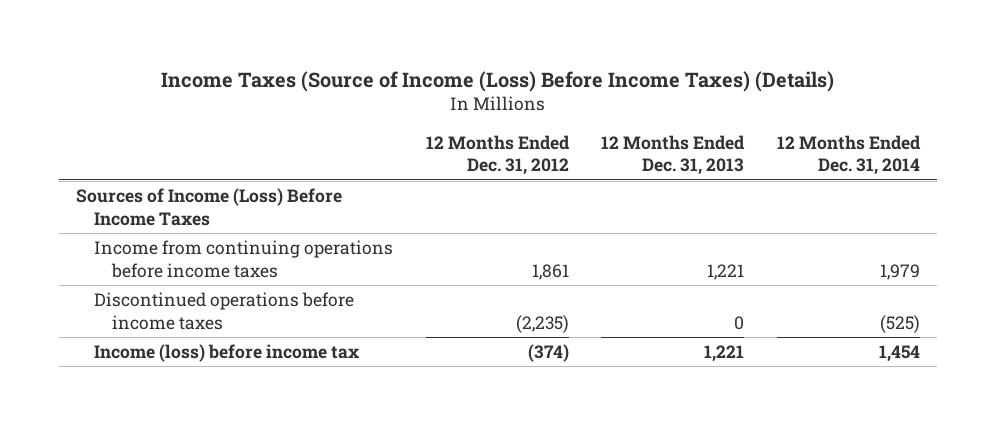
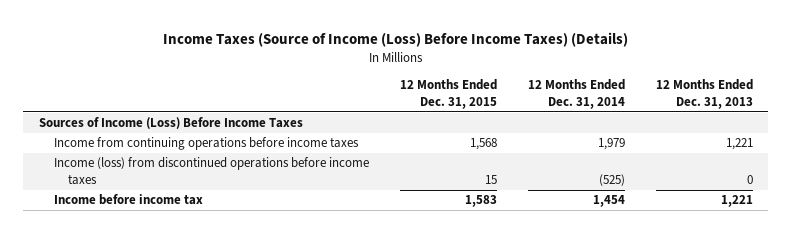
[425,134,570,176] 12 Months Ended Dec. 31, 2012 -> none
none -> [399,79,497,109] 12 Months Ended Dec. 31, 2015
[93,291,354,330] Discontinued operations before income taxes -> [53,157,369,186] Income (loss) from discontinued operations before income taxes
[93,343,359,362] Income (loss) before income tax -> [53,194,203,206] Income before income tax

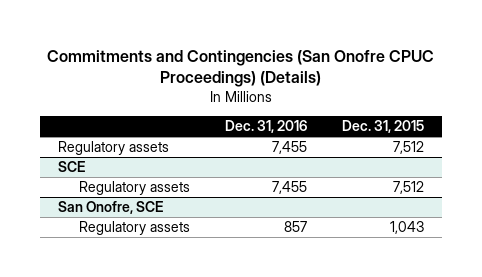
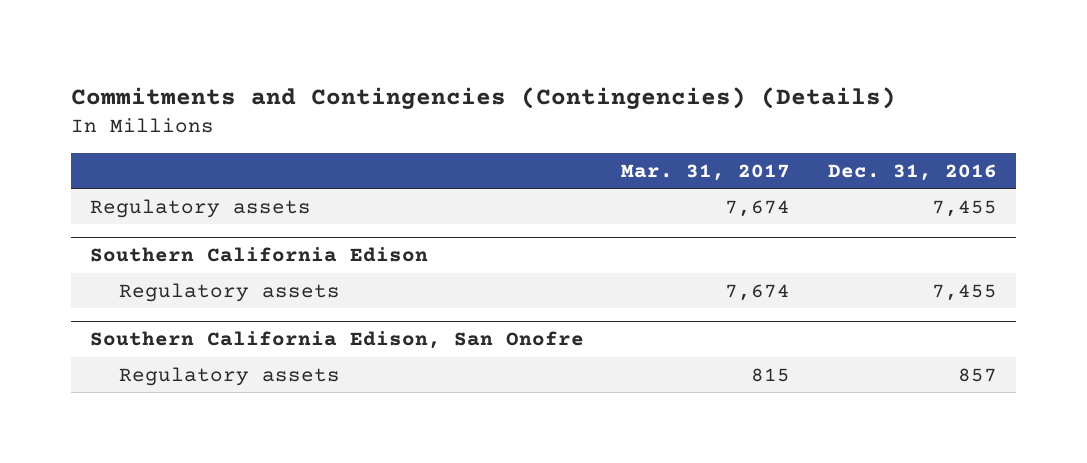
[46,49,434,88] Commitments and Contingencies (San Onofre CPUC Proceedings) (Details) -> [70,86,896,109] Commitments and Contingencies (Contingencies) (Details)
[342,120,425,134] Dec. 31, 2015 -> none
none -> [621,163,791,181] Mar. 31, 2017
[57,161,85,173] SCE -> [89,247,428,263] Southern California Edison
[57,201,163,215] San Onofre, SCE -> none
none -> [89,331,584,350] Southern California Edison, San Onofre

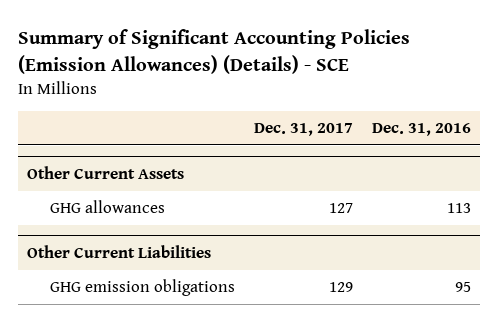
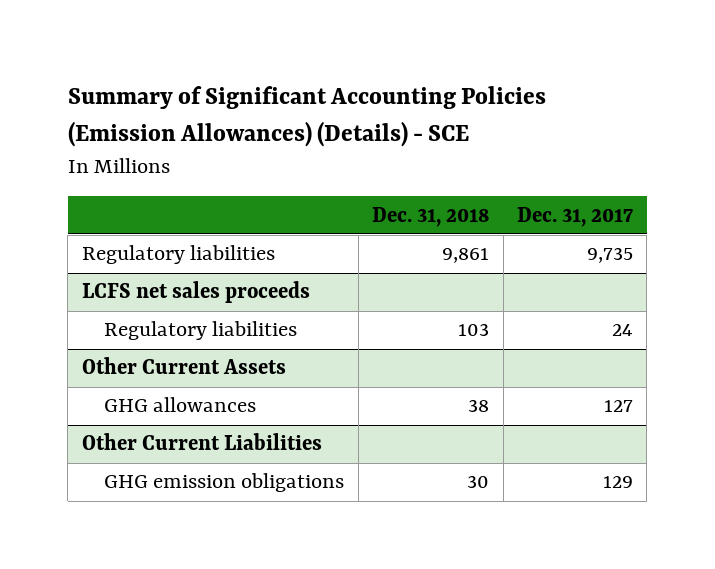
[371,123,471,137] Dec. 31, 2016 -> none
none -> [372,206,490,227] Dec. 31, 2018
none -> [81,245,275,265] Regulatory liabilities
none -> [81,281,310,304] LCFS net sales proceeds
none -> [104,321,298,341] Regulatory liabilities

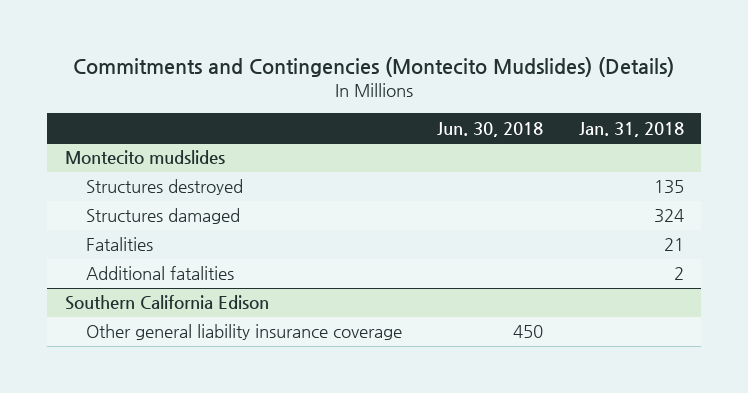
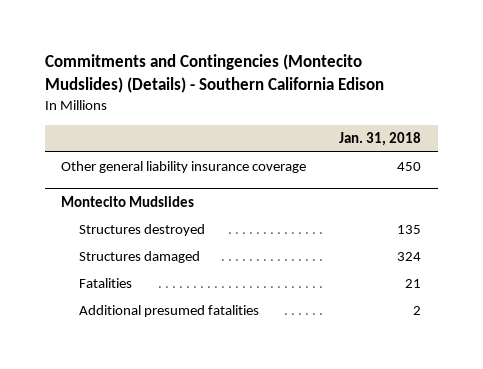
[73,57,675,78] Commitments and Contingencies (Montecito Mudslides) (Details) -> [44,54,384,94] Commitments and Contingencies (Montecito Mudslides) (Details) - Southern California Edison
[437,121,544,137] Jun. 30, 2018 -> none
none -> [61,161,307,174] Other general liability insurance coverage
[64,150,225,166] Montecito mudslides -> [61,196,195,208] Montecito Mudslides
[64,295,269,311] Southern California Edison -> none
[85,324,402,341] Other general liability insurance coverage -> none
[85,266,234,281] Additional fatalities -> [79,305,260,318] Additional presumed fatalities

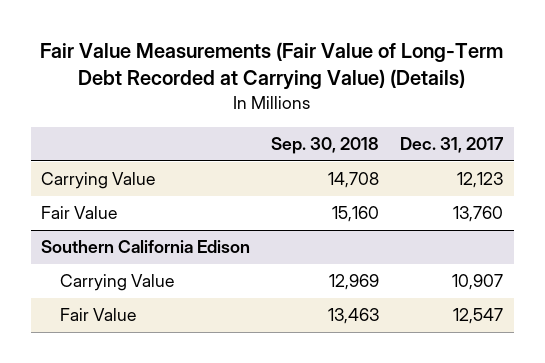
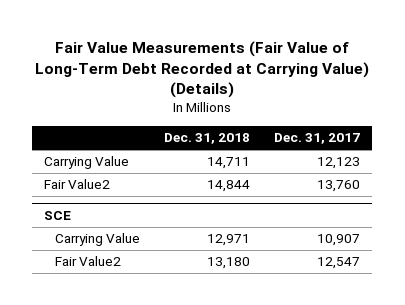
[271,137,380,155] Sep. 30, 2018 -> none
none -> [164,133,251,145] Dec. 31, 2018
[41,206,118,220] Fair Value -> [44,179,111,190] Fair Value2
[41,240,251,254] Southern California Edison -> [44,211,72,221] SCE
[60,308,137,322] Fair Value -> [55,256,122,267] Fair Value2

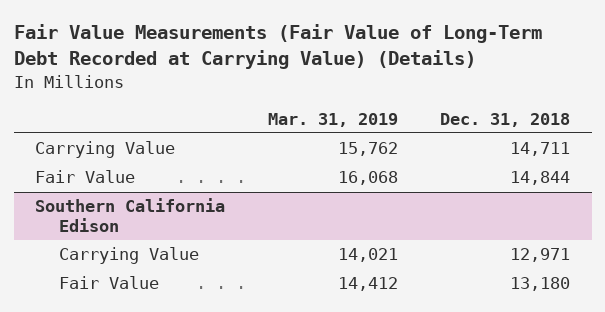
[274,133,361,145] Dec. 31, 2017 -> none
none -> [267,112,398,127] Mar. 31, 2019
[44,179,111,190] Fair Value2 -> [35,170,136,184] Fair Value
[44,211,72,221] SCE -> [35,198,226,232] Southern California Edison
[55,256,122,267] Fair Value2 -> [59,276,160,290] Fair Value

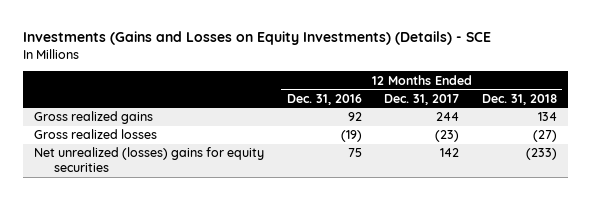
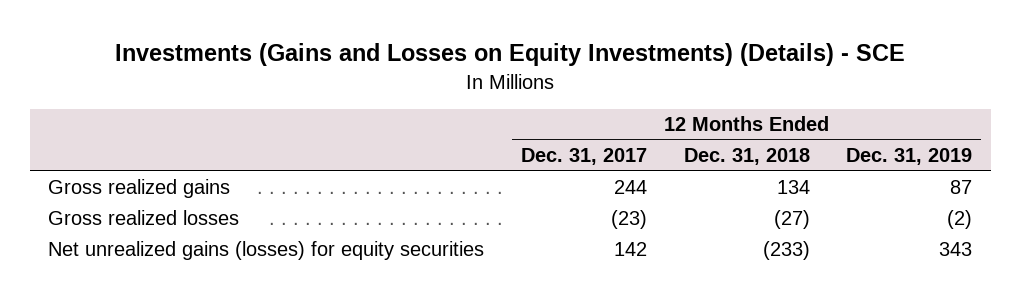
[286,93,362,105] Dec. 31, 2016 -> none
none -> [846,148,973,166] Dec. 31, 2019
[34,147,265,173] Net unrealized (losses) gains for equity securities -> [48,241,485,261] Net unrealized gains (losses) for equity securities

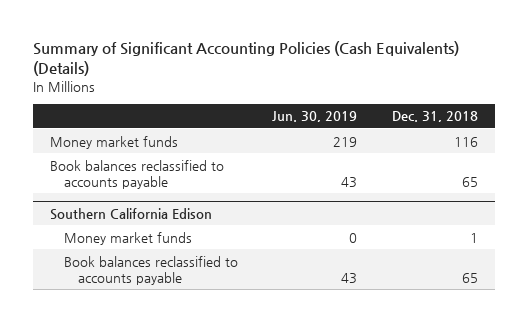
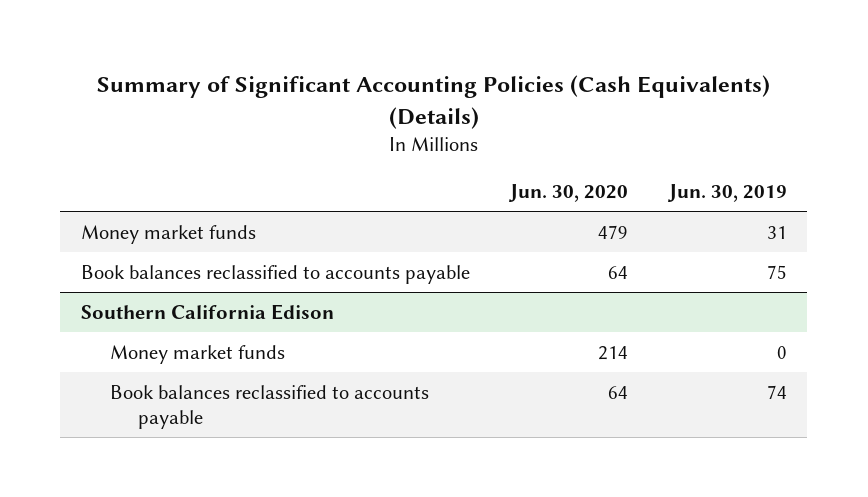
[391,111,478,123] Dec. 31, 2018 -> none
none -> [508,183,629,202] Jun. 30, 2020
[333,136,358,147] 219 -> [766,225,787,239] 31
[341,176,358,188] 43 -> [766,264,787,279] 75
[341,272,358,284] 43 -> [766,384,787,399] 74

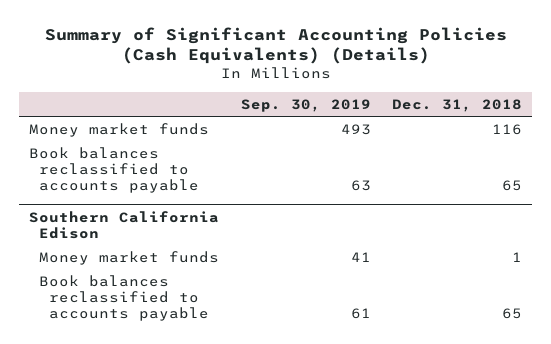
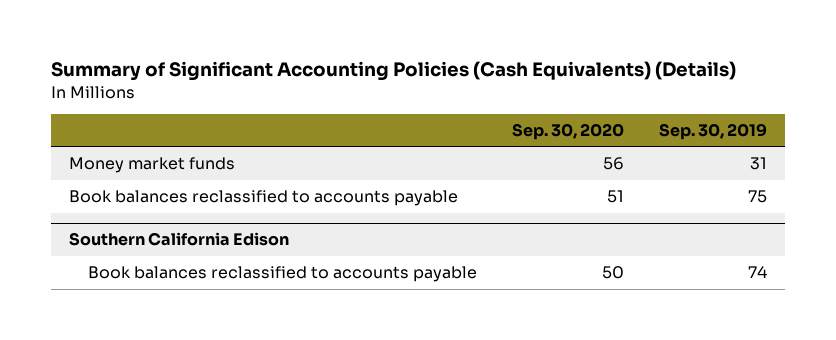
[391,98,522,112] Dec. 31, 2018 -> none
none -> [511,123,624,141] Sep. 30, 2020
[340,123,371,135] 493 -> [750,157,768,171] 31
[350,179,371,191] 63 -> [748,190,768,204] 75
[39,250,220,265] Money market funds -> none
[350,307,371,319] 61 -> [748,266,768,279] 74

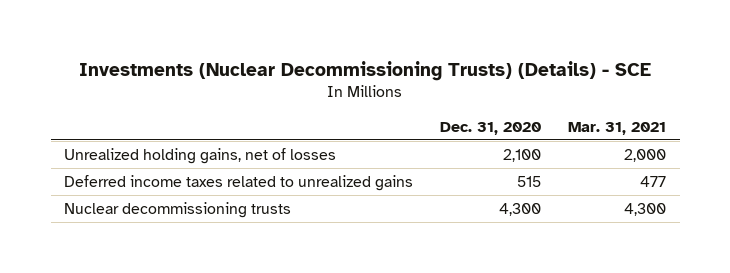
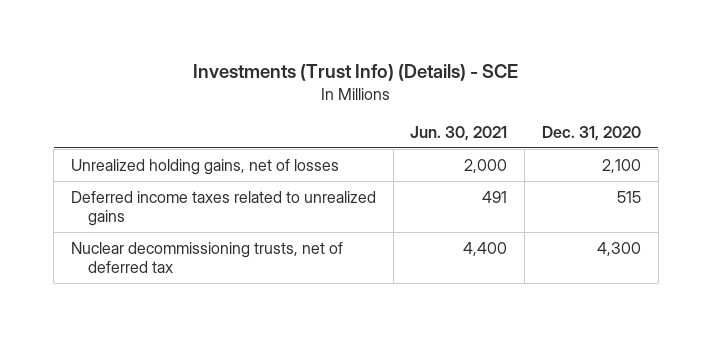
[79,60,652,81] Investments (Nuclear Decommissioning Trusts) (Details) - SCE -> [192,64,518,82] Investments (Trust Info) (Details) - SCE
[568,122,667,136] Mar. 31, 2021 -> none
none -> [410,125,508,141] Jun. 30, 2021
[64,201,292,218] Nuclear decommissioning trusts -> [70,241,343,274] Nuclear decommissioning trusts, net of deferred tax

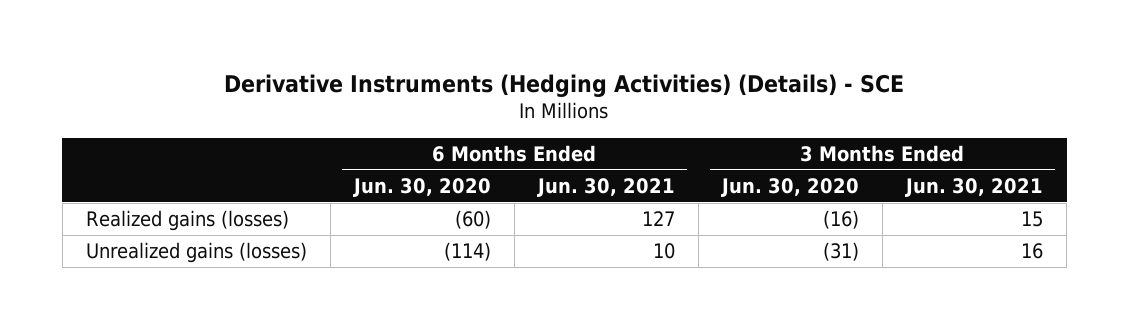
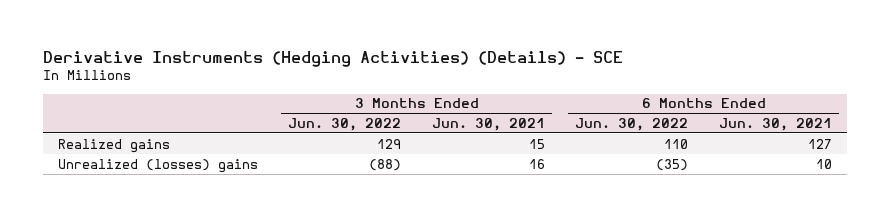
[352,177,491,197] Jun. 30, 2020 -> none
[720,177,859,197] Jun. 30, 2020 -> none
none -> [288,118,402,132] Jun. 30, 2022
none -> [575,118,689,132] Jun. 30, 2022
[85,210,289,232] Realized gains (losses) -> [57,138,170,153] Realized gains
[85,242,307,264] Unrealized gains (losses) -> [57,158,258,173] Unrealized (losses) gains

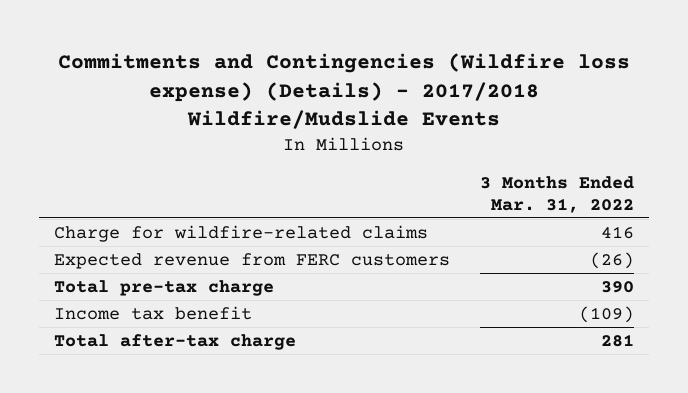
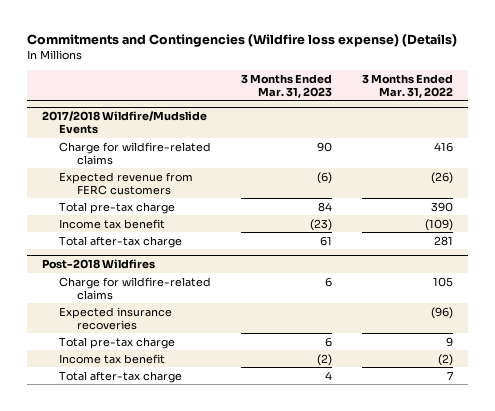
[58,52,631,130] Commitments and Contingencies (Wildfire loss expense) (Details) - 2017/2018 Wildfire/Mudslide Events -> [27,34,458,48] Commitments and Contingencies (Wildfire loss expense) (Details)
none -> [241,73,333,98] 3 Months Ended Mar. 31, 2023
none -> [42,111,208,135] 2017/2018 Wildfire/Mudslide Events
none -> [42,259,156,270] Post-2018 Wildfires
none -> [59,276,212,300] Charge for wildfire-related claims
none -> [59,306,173,330] Expected insurance recoveries
none -> [59,336,176,349] Total pre-tax charge
none -> [59,353,166,364] Income tax benefit
none -> [59,370,183,383] Total after-tax charge

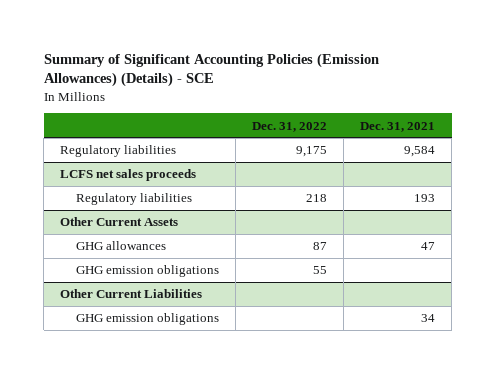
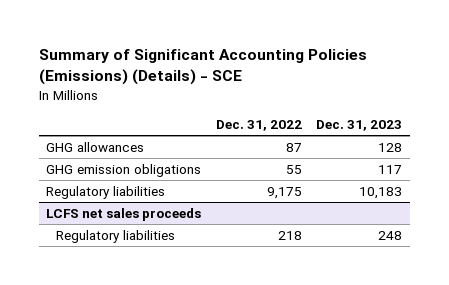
[43,52,379,88] Summary of Significant Accounting Policies (Emission Allowances) (Details) - SCE -> [39,49,368,86] Summary of Significant Accounting Policies (Emissions) (Details) - SCE
[360,121,436,132] Dec. 31, 2021 -> none
none -> [316,120,403,132] Dec. 31, 2023
none -> [46,141,145,152] GHG allowances
none -> [46,163,202,177] GHG emission obligations
[60,217,179,227] Other Current Assets -> none
[75,241,166,251] GHG allowances -> none
[75,265,219,278] GHG emission obligations -> none
[60,289,203,299] Other Current Liabilities -> none
[75,313,219,326] GHG emission obligations -> none

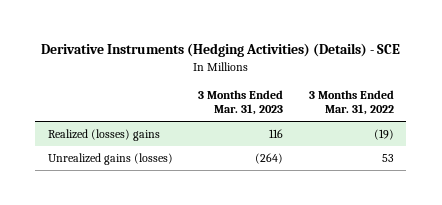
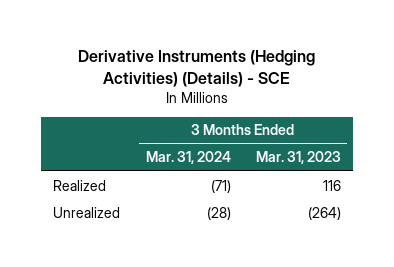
[308,90,394,116] 3 Months Ended Mar. 31, 2022 -> none
none -> [145,151,231,165] Mar. 31, 2024
[48,129,161,142] Realized (losses) gains -> [53,179,107,191] Realized
[48,153,174,166] Unrealized gains (losses) -> [53,206,121,218] Unrealized

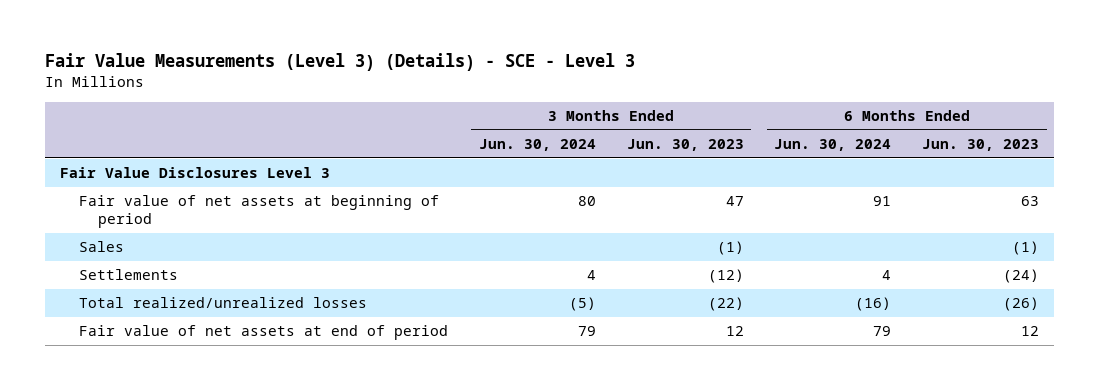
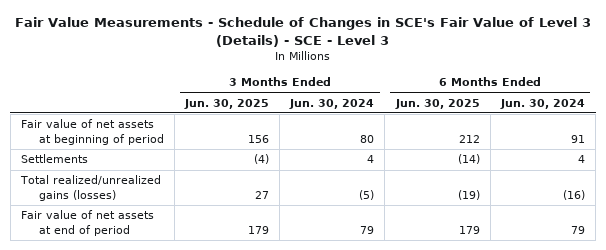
[44,53,635,72] Fair Value Measurements (Level 3) (Details) - SCE - Level 3 -> [14,17,591,47] Fair Value Measurements - Schedule of Changes in SCE's Fair Value of Level 3 (Details) - SCE - Level 3
[626,139,744,152] Jun. 30, 2023 -> none
[922,139,1040,152] Jun. 30, 2023 -> none
none -> [183,98,269,109] Jun. 30, 2025
none -> [394,98,480,109] Jun. 30, 2025
[60,167,331,179] Fair Value Disclosures Level 3 -> none
[78,241,124,253] Sales -> none
[78,297,367,309] Total realized/unrealized losses -> [19,175,161,201] Total realized/unrealized gains (losses)

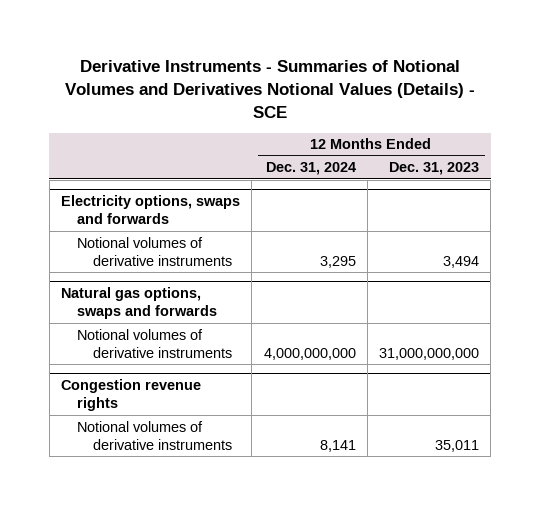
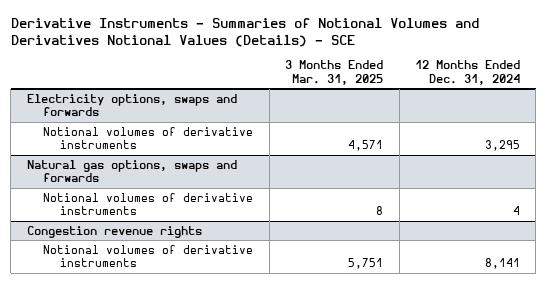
[389,162,480,176] Dec. 31, 2023 -> none
none -> [285,60,384,85] 3 Months Ended Mar. 31, 2025
[263,348,356,361] 4,000,000,000 -> [513,206,521,216] 4

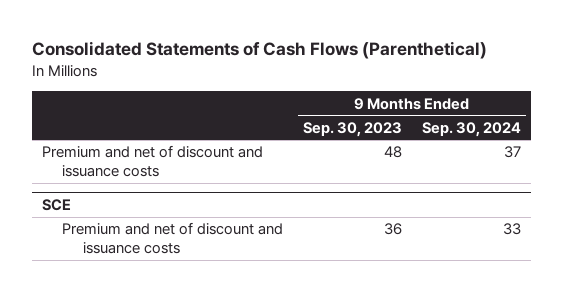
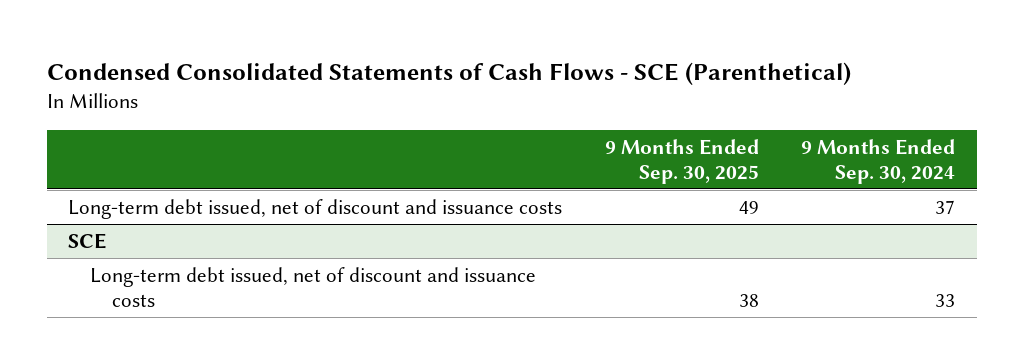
[31,41,487,60] Consolidated Statements of Cash Flows (Parenthetical) -> [47,61,852,85] Condensed Consolidated Statements of Cash Flows - SCE (Parenthetical)
[303,121,403,137] Sep. 30, 2023 -> none
none -> [604,138,759,184] 9 Months Ended Sep. 30, 2025
[41,145,263,178] Premium and net of discount and issuance costs -> [68,198,563,219] Long-term debt issued, net of discount and issuance costs
[62,222,284,255] Premium and net of discount and issuance costs -> [90,266,537,307] Long-term debt issued, net of discount and issuance costs

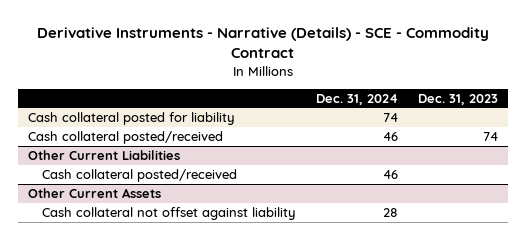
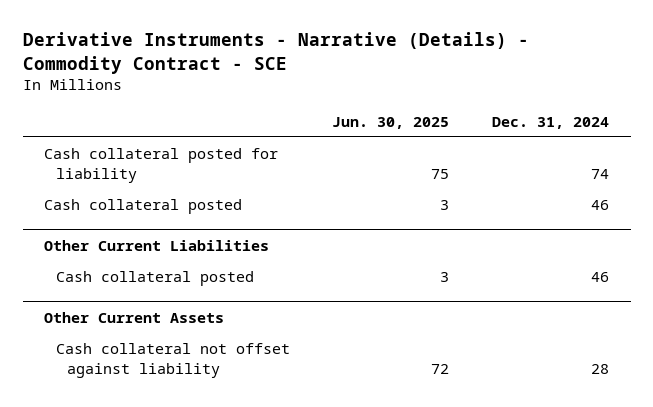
[36,27,489,59] Derivative Instruments - Narrative (Details) - SCE - Commodity Contract -> [22,32,529,74] Derivative Instruments - Narrative (Details) - Commodity Contract - SCE
[417,93,498,105] Dec. 31, 2023 -> none
none -> [332,116,450,129] Jun. 30, 2025
[27,130,223,144] Cash collateral posted/received -> [44,199,243,215] Cash collateral posted
[41,168,237,182] Cash collateral posted/received -> [55,271,254,287] Cash collateral posted

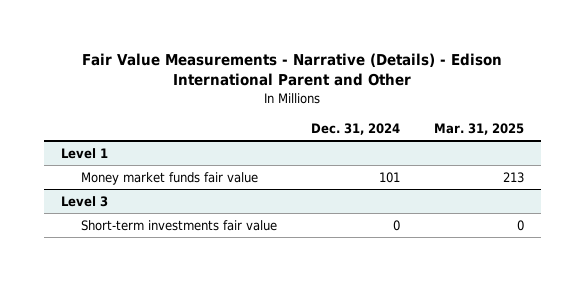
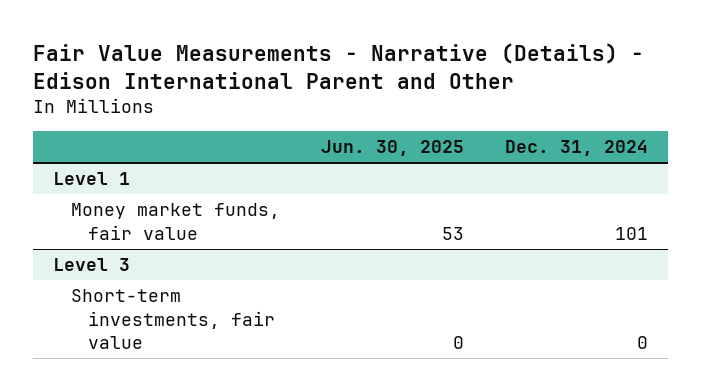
[433,123,524,136] Mar. 31, 2025 -> none
none -> [320,140,464,157] Jun. 30, 2025
[81,171,259,185] Money market funds fair value -> [70,203,280,240] Money market funds, fair value
[81,219,278,231] Short-term investments fair value -> [70,289,276,349] Short-term investments, fair value

